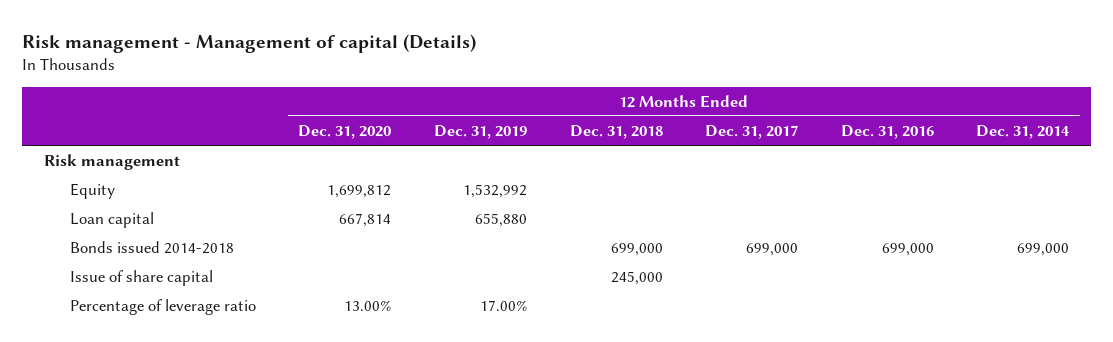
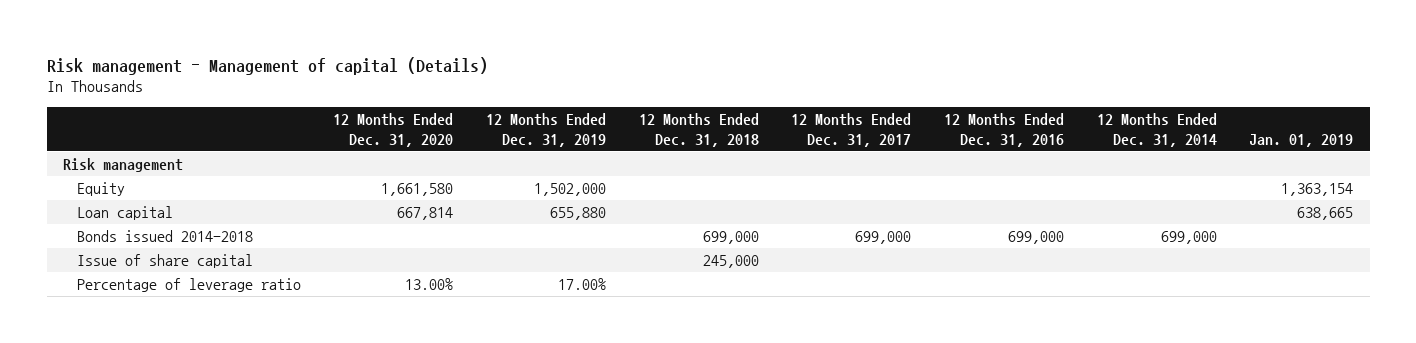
none -> [1249,133,1354,147] Jan. 01, 2019
[327,184,392,198] 1,699,812 -> [381,182,454,196] 1,661,580
[463,183,528,198] 1,532,992 -> [534,182,607,196] 1,502,000

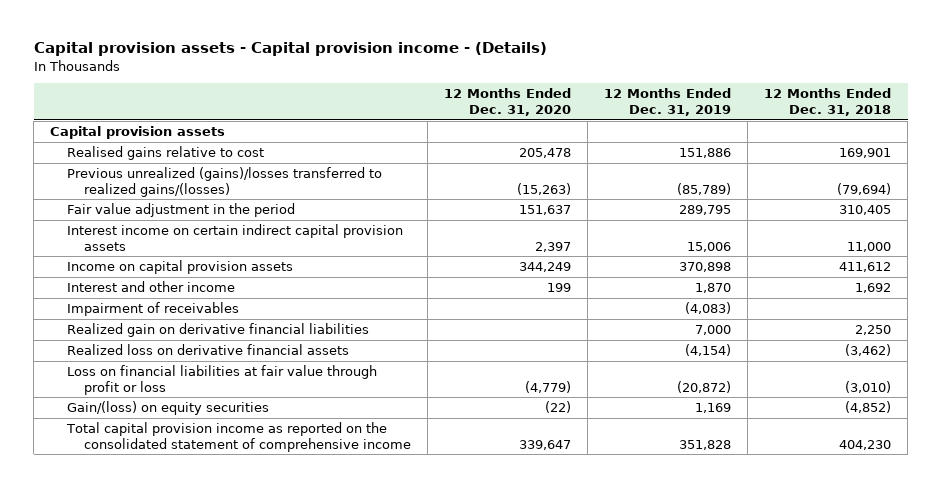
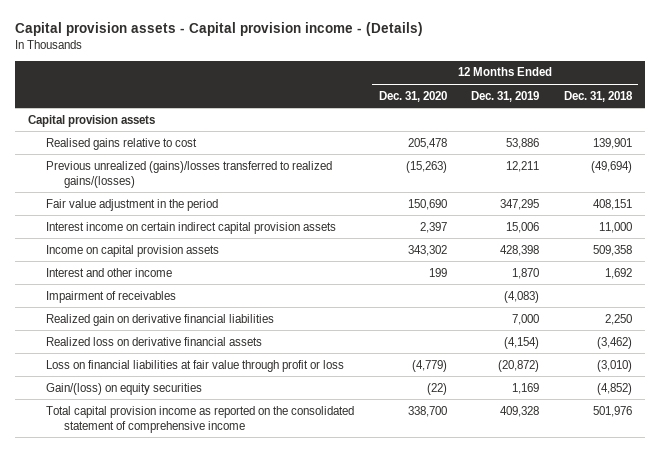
[679,148,732,159] 151,886 -> [506,137,540,149] 53,886
[839,148,892,159] 169,901 -> [593,137,633,149] 139,901
[677,182,732,195] (85,789) -> [506,160,540,172] 12,211
[837,182,892,195] (79,694) -> [591,160,633,173] (49,694)
[519,205,572,216] 151,637 -> [407,198,447,210] 150,690
[679,205,732,216] 289,795 -> [500,198,540,210] 347,295
[839,205,892,216] 310,405 -> [593,198,633,210] 408,151
[519,262,572,273] 344,249 -> [407,244,447,256] 343,302
[679,262,732,273] 370,898 -> [500,244,540,256] 428,398
[839,262,892,273] 411,612 -> [593,244,633,256] 509,358
[519,439,572,450] 339,647 -> [407,405,447,417] 338,700
[679,439,732,450] 351,828 -> [500,405,540,417] 409,328
[839,439,892,450] 404,230 -> [593,405,633,417] 501,976

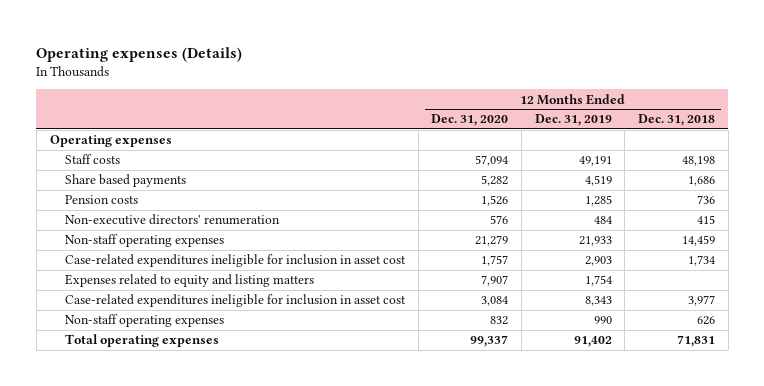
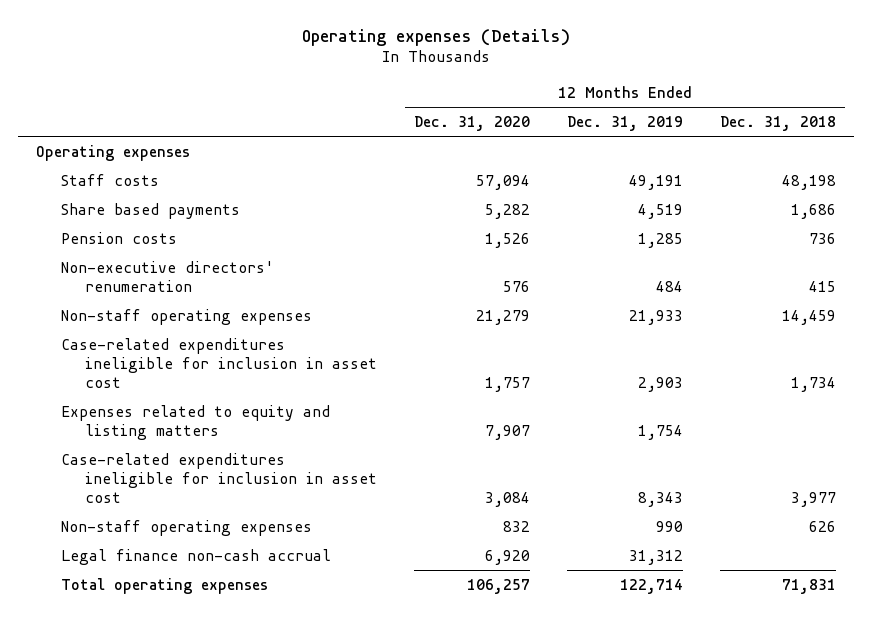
none -> [60,548,331,565] Legal finance non-cash accrual
[470,335,509,348] 99,337 -> [467,578,531,594] 106,257
[573,336,612,348] 91,402 -> [619,578,683,594] 122,714

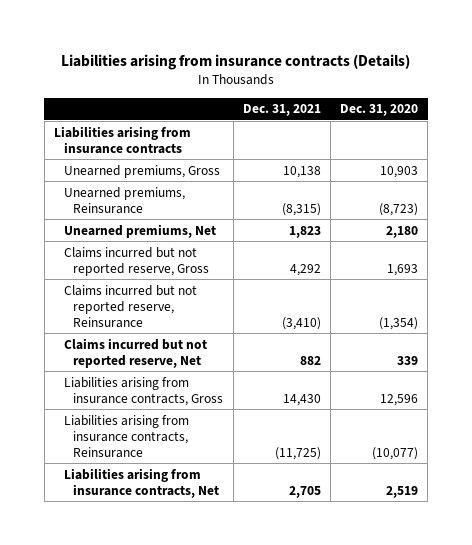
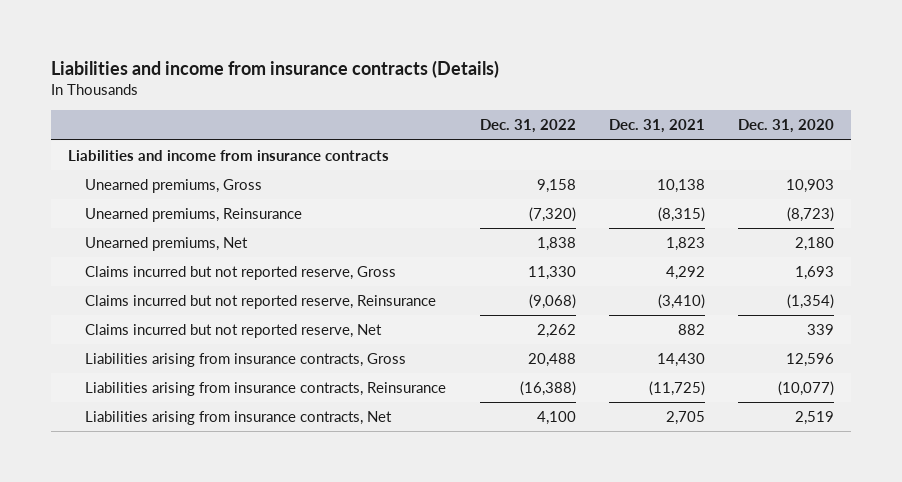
[61,53,411,70] Liabilities arising from insurance contracts (Details) -> [51,59,500,78] Liabilities and income from insurance contracts (Details)
none -> [479,119,576,134] Dec. 31, 2022
[54,125,192,154] Liabilities arising from insurance contracts -> [67,150,389,162] Liabilities and income from insurance contracts

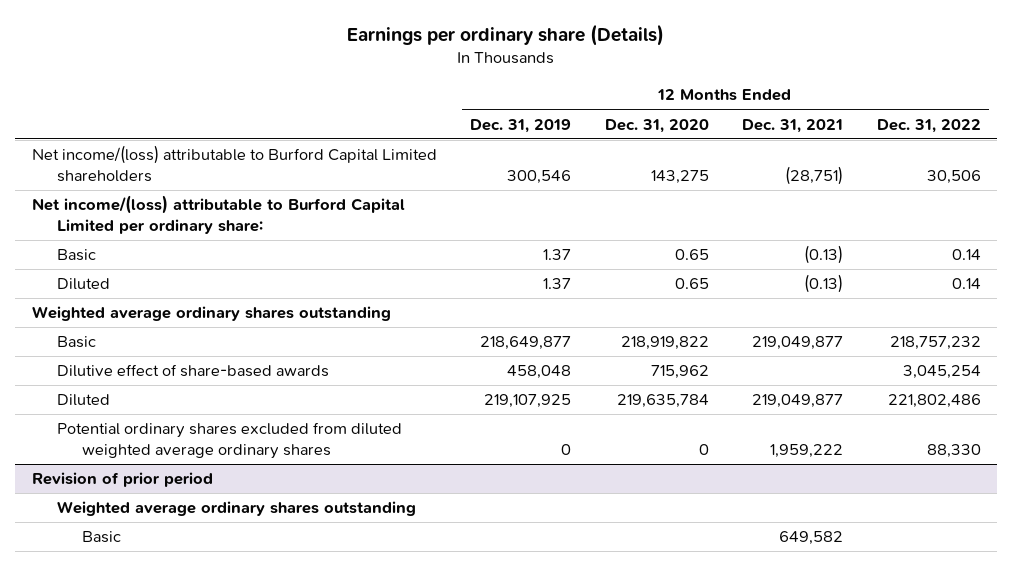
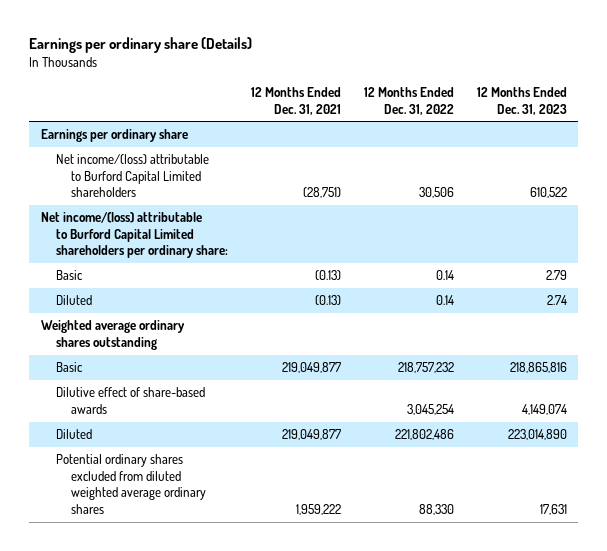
[470,118,572,133] Dec. 31, 2019 -> none
[604,118,709,133] Dec. 31, 2020 -> none
none -> [476,87,567,115] 12 Months Ended Dec. 31, 2023
none -> [40,129,188,143] Earnings per ordinary share
[31,195,405,235] Net income/(loss) attributable to Burford Capital Limited per ordinary share: -> [40,212,228,259] Net income/(loss) attributable to Burford Capital Limited shareholders per ordinary share:
[31,472,213,488] Revision of prior period -> none
[56,501,416,517] Weighted average ordinary shares outstanding -> none
[81,531,121,544] Basic -> none

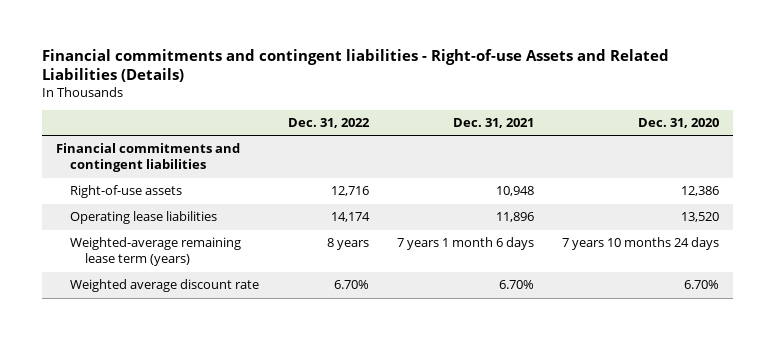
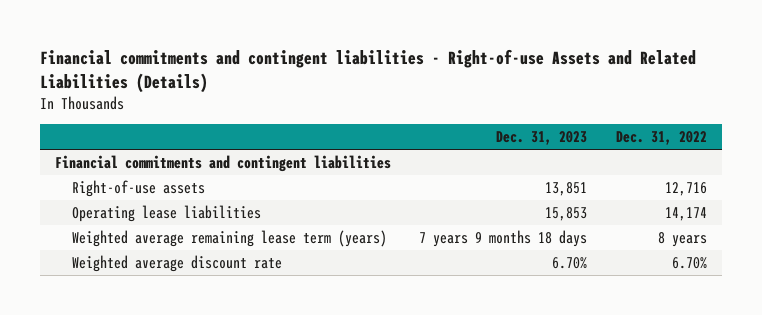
[452,117,534,128] Dec. 31, 2021 -> none
[638,117,720,128] Dec. 31, 2020 -> none
none -> [496,131,588,146] Dec. 31, 2023
[70,237,242,267] Weighted-average remaining lease term (years) -> [72,229,388,247] Weighted average remaining lease term (years)

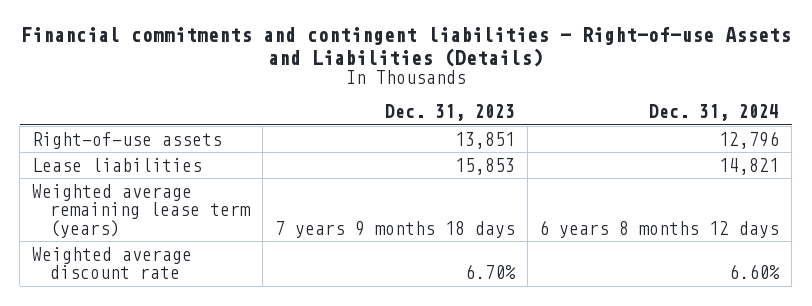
[40,49,697,94] Financial commitments and contingent liabilities - Right-of-use Assets and Related Liabilities (Details) -> [20,27,791,67] Financial commitments and contingent liabilities - Right-of-use Assets and Liabilities (Details)
[616,131,708,146] Dec. 31, 2022 -> none
none -> [649,104,780,122] Dec. 31, 2024
[54,154,391,172] Financial commitments and contingent liabilities -> none
[72,204,262,222] Operating lease liabilities -> [32,157,203,172] Lease liabilities

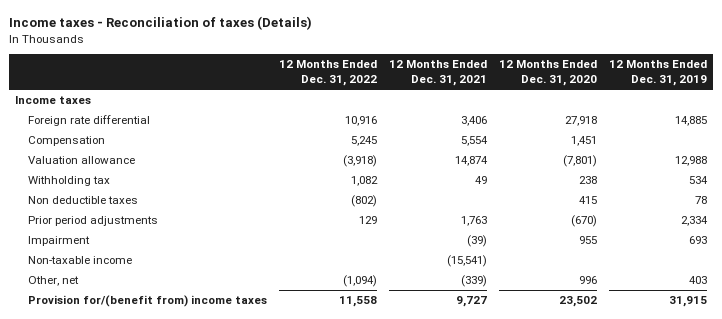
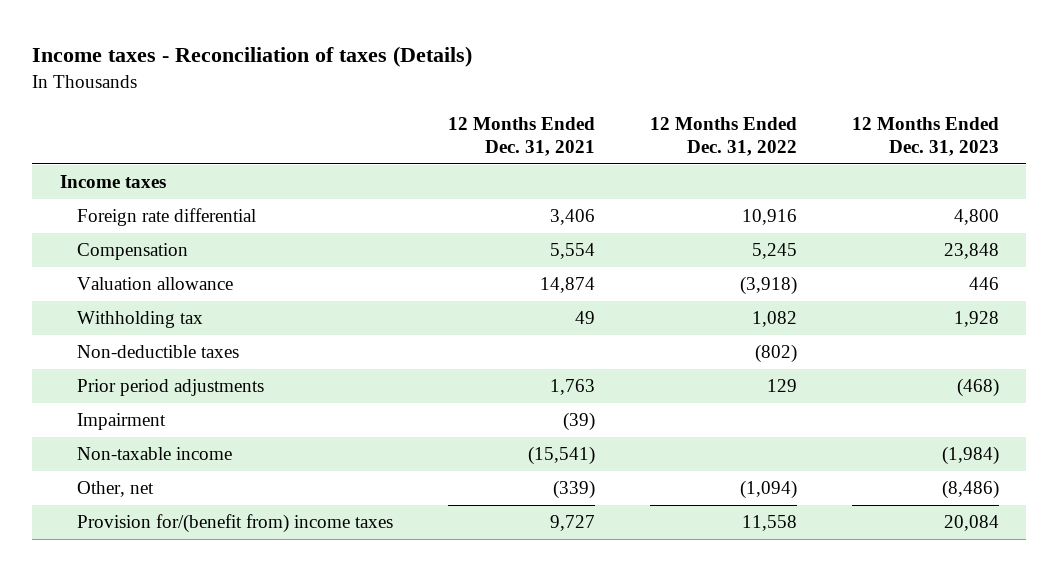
[498,60,597,87] 12 Months Ended Dec. 31, 2020 -> none
[608,60,707,87] 12 Months Ended Dec. 31, 2019 -> none
none -> [851,117,999,157] 12 Months Ended Dec. 31, 2023
[27,196,138,205] Non deductible taxes -> [77,345,240,359] Non-deductible taxes

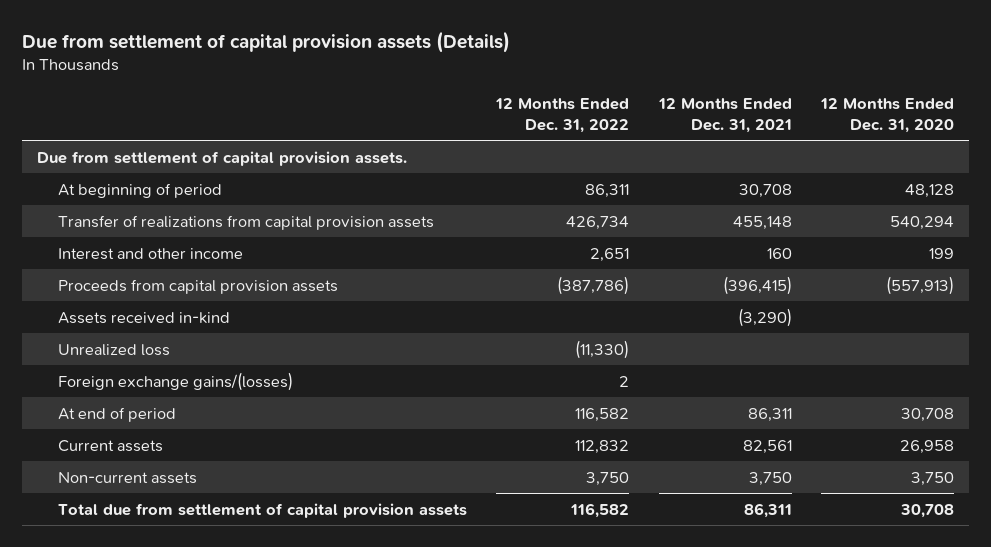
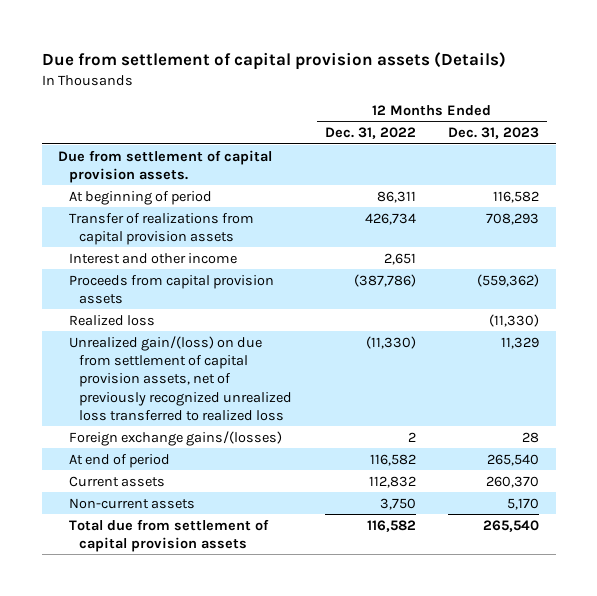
[657,98,792,133] 12 Months Ended Dec. 31, 2021 -> none
[819,98,954,133] 12 Months Ended Dec. 31, 2020 -> none
none -> [448,127,540,140] Dec. 31, 2023
[57,311,230,324] Assets received in-kind -> none
none -> [68,314,155,326] Realized loss
[57,343,170,356] Unrealized loss -> [68,335,293,421] Unrealized gain/(loss) on due from settlement of capital provision assets, net of previously recognized unrealized loss transferred to realized loss

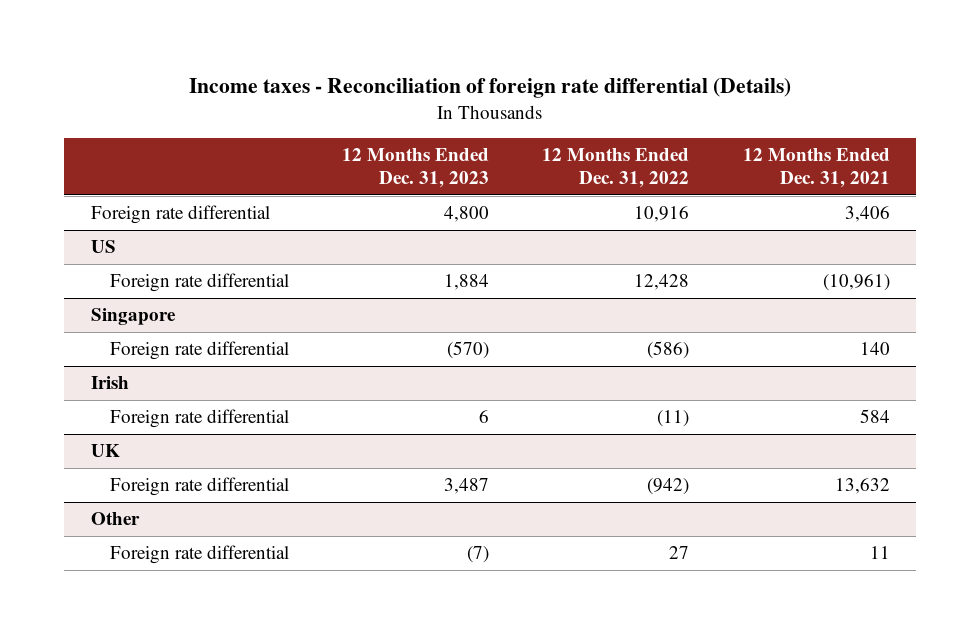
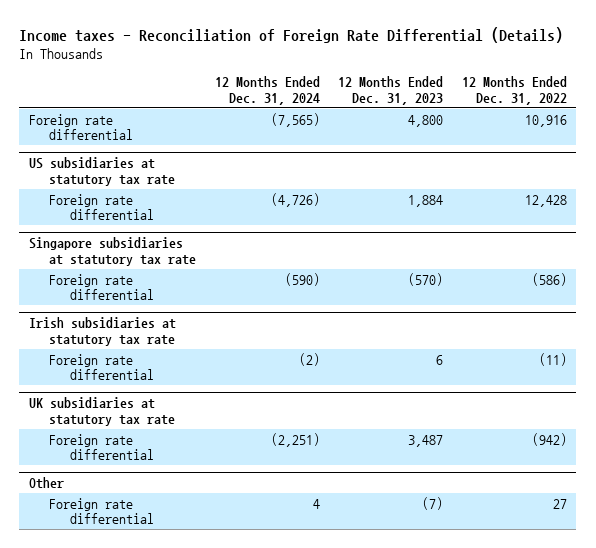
[189,78,792,99] Income taxes - Reconciliation of foreign rate differential (Details) -> [19,27,564,44] Income taxes - Reconciliation of Foreign Rate Differential (Details)
[742,147,890,189] 12 Months Ended Dec. 31, 2021 -> none
none -> [214,76,320,105] 12 Months Ended Dec. 31, 2024
[90,240,116,254] US -> [28,157,176,186] US subsidiaries at statutory tax rate
[90,308,176,326] Singapore -> [28,237,197,266] Singapore subsidiaries at statutory tax rate
[90,376,129,390] Irish -> [28,317,176,346] Irish subsidiaries at statutory tax rate
[90,444,120,458] UK -> [28,397,176,426] UK subsidiaries at statutory tax rate

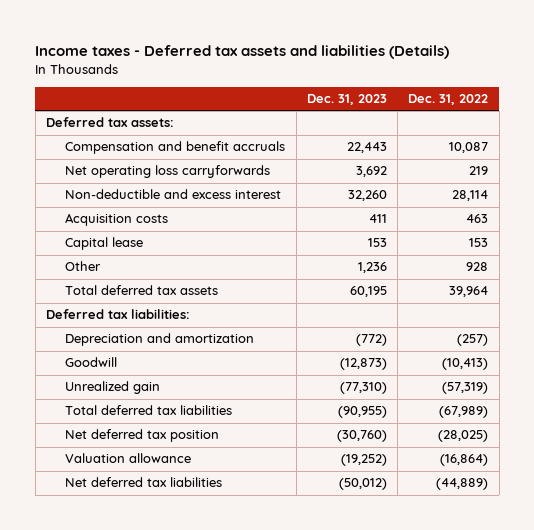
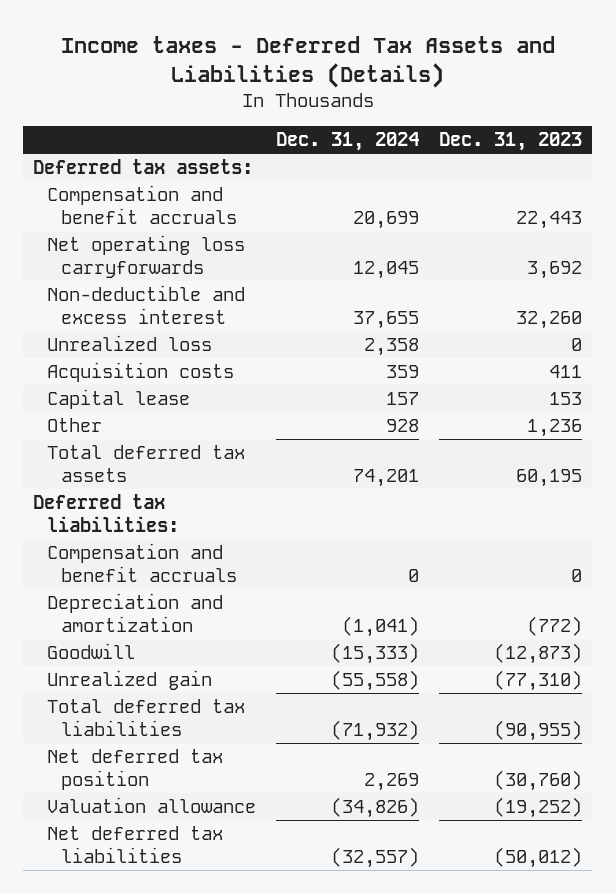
[35,44,450,59] Income taxes - Deferred tax assets and liabilities (Details) -> [60,35,555,88] Income taxes - Deferred Tax Assets and Liabilities (Details)
[408,94,489,106] Dec. 31, 2022 -> none
none -> [276,132,420,152] Dec. 31, 2024
none -> [47,335,213,352] Unrealized loss
none -> [47,543,238,583] Compensation and benefit accruals

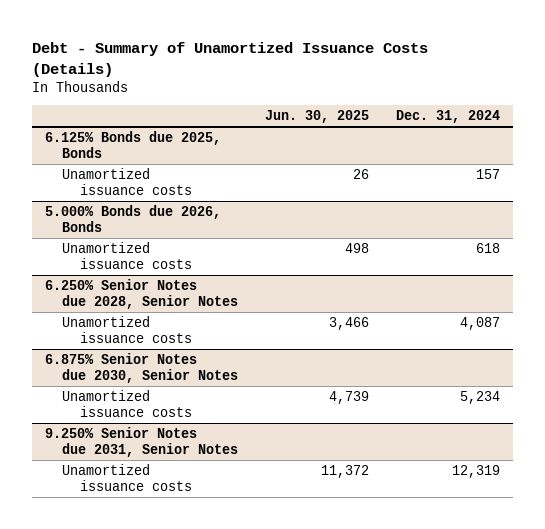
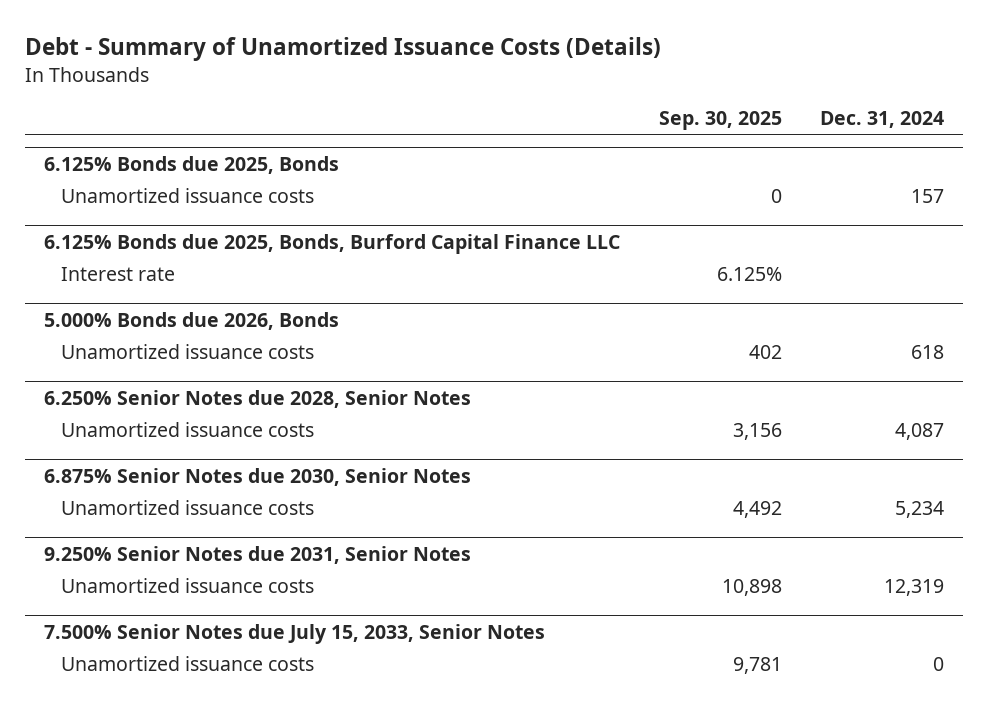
[265,110,370,124] Jun. 30, 2025 -> none
none -> [658,110,782,130] Sep. 30, 2025
none -> [44,233,621,254] 6.125% Bonds due 2025, Bonds, Burford Capital Finance LLC
none -> [60,267,175,282] Interest rate
none -> [44,623,546,644] 7.500% Senior Notes due July 15, 2033, Senior Notes
none -> [60,656,314,672] Unamortized issuance costs

